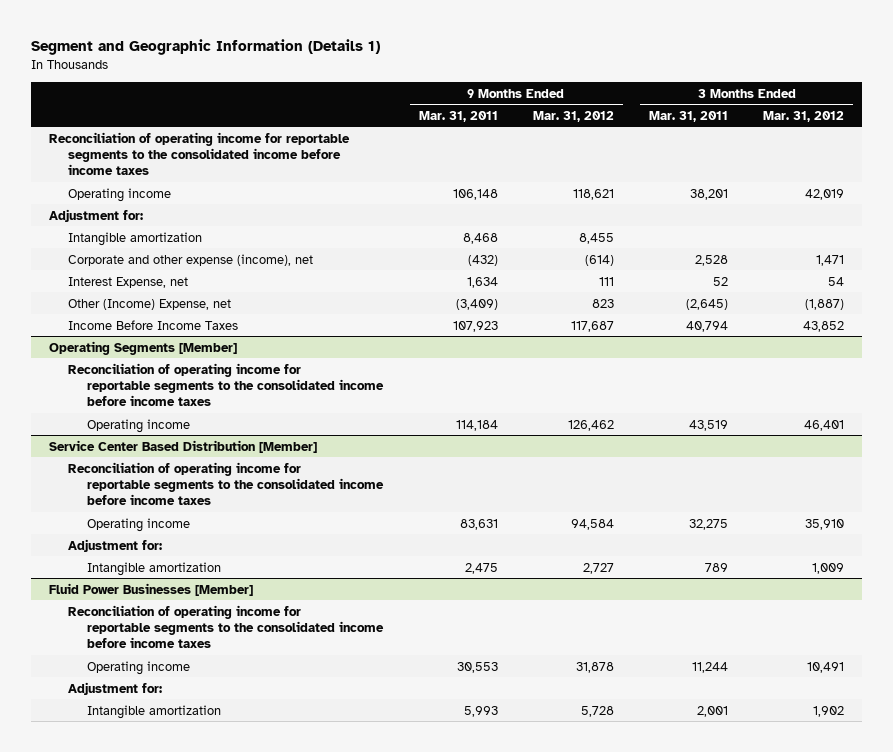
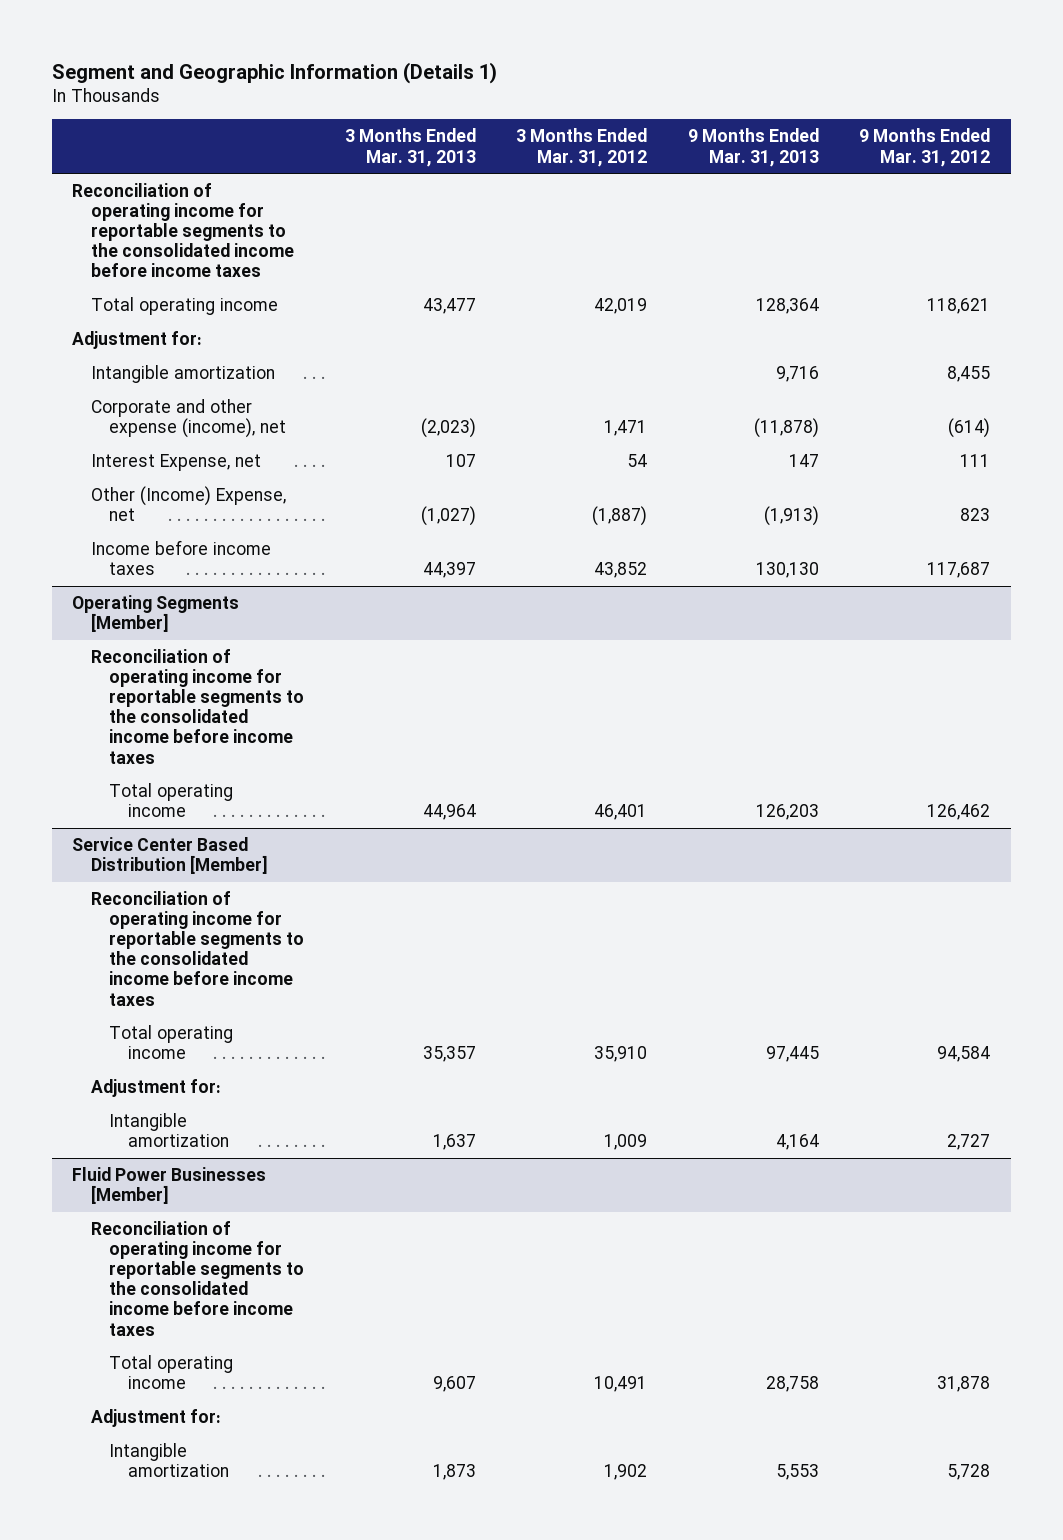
[418,110,498,122] Mar. 31, 2011 -> none
[648,110,728,122] Mar. 31, 2011 -> none
none -> [344,128,476,167] 3 Months Ended Mar. 31, 2013
none -> [687,128,819,167] 9 Months Ended Mar. 31, 2013
[68,187,172,202] Operating income -> [90,296,278,315] Total operating income
[68,319,239,330] Income Before Income Taxes -> [90,539,271,576] Income before income taxes
[87,418,191,433] Operating income -> [109,782,234,818] Total operating income
[87,517,191,532] Operating income -> [109,1024,234,1060] Total operating income
[87,660,191,675] Operating income -> [109,1354,234,1390] Total operating income

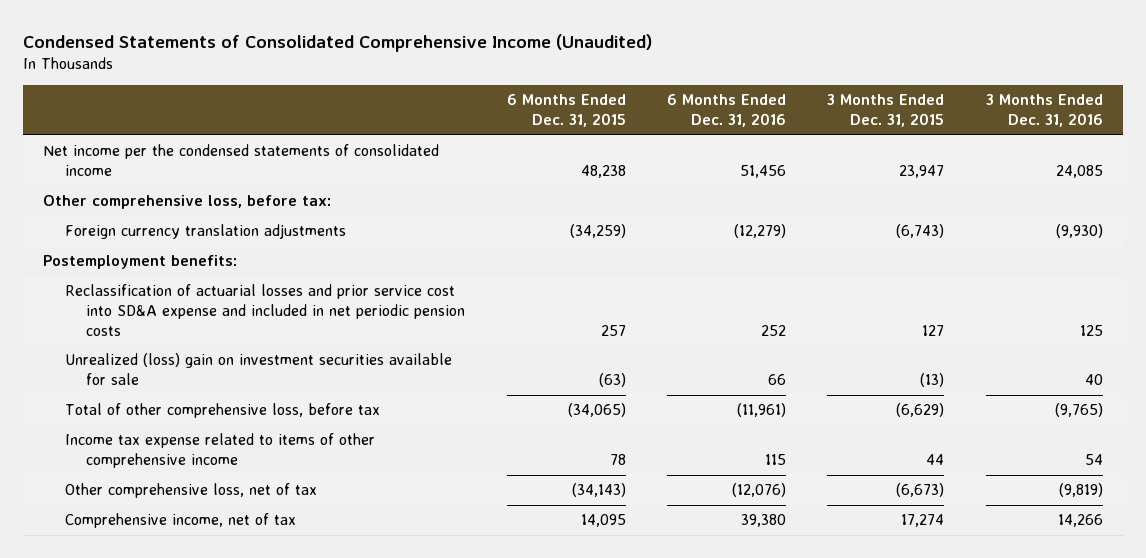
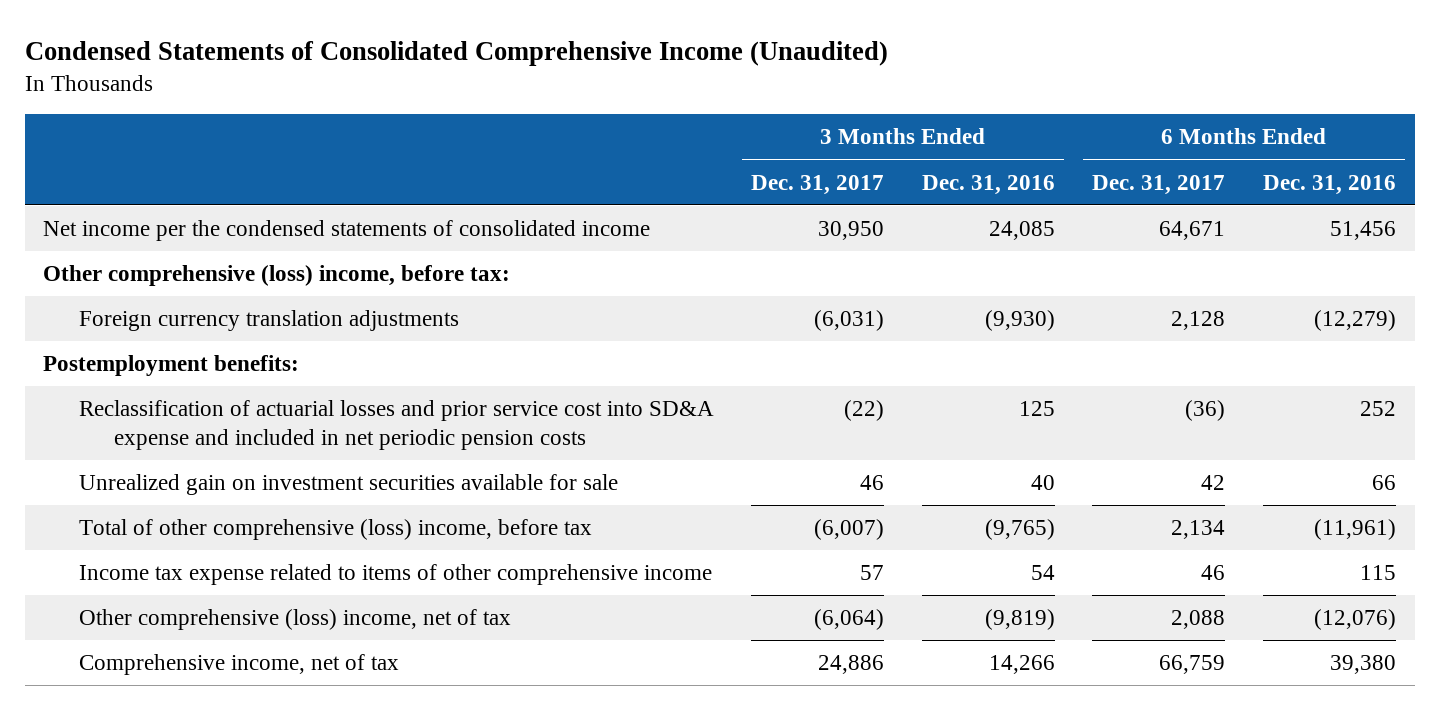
[506,94,626,128] 6 Months Ended Dec. 31, 2015 -> none
[827,94,945,128] 3 Months Ended Dec. 31, 2015 -> none
none -> [751,174,885,195] Dec. 31, 2017
none -> [1092,174,1226,195] Dec. 31, 2017
[43,195,332,210] Other comprehensive loss, before tax: -> [43,265,511,287] Other comprehensive (loss) income, before tax:
[64,353,452,386] Unrealized (loss) gain on investment securities available for sale -> [78,474,618,496] Unrealized gain on investment securities available for sale
[64,403,380,419] Total of other comprehensive loss, before tax -> [78,519,592,541] Total of other comprehensive (loss) income, before tax
[64,483,317,499] Other comprehensive loss, net of tax -> [78,609,511,631] Other comprehensive (loss) income, net of tax

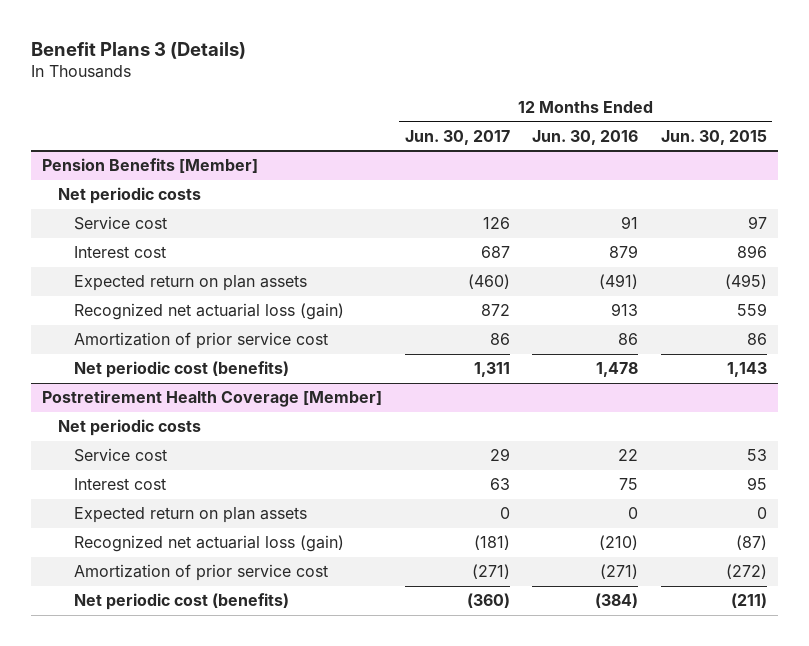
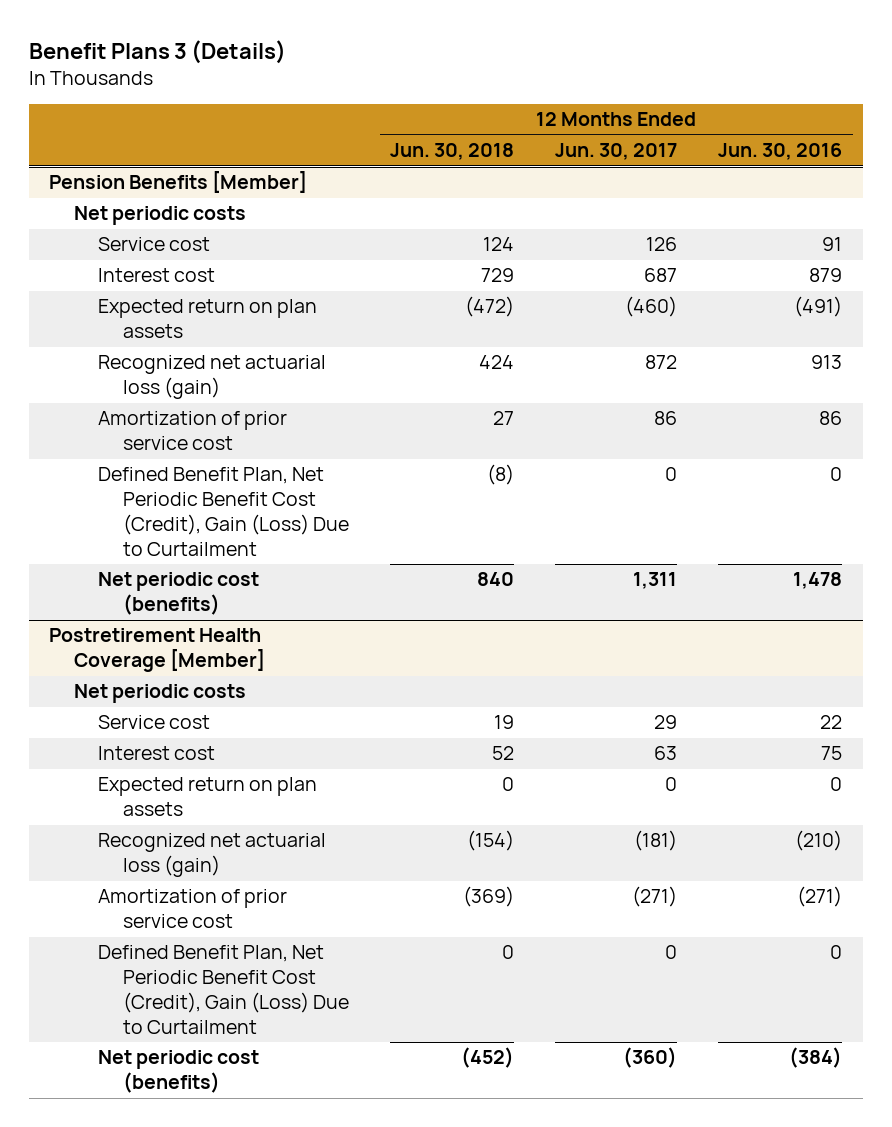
[660,129,767,145] Jun. 30, 2015 -> none
none -> [390,143,515,161] Jun. 30, 2018
none -> [98,467,349,556] Defined Benefit Plan, Net Periodic Benefit Cost (Credit), Gain (Loss) Due to Curtailment
none -> [98,945,349,1034] Defined Benefit Plan, Net Periodic Benefit Cost (Credit), Gain (Loss) Due to Curtailment

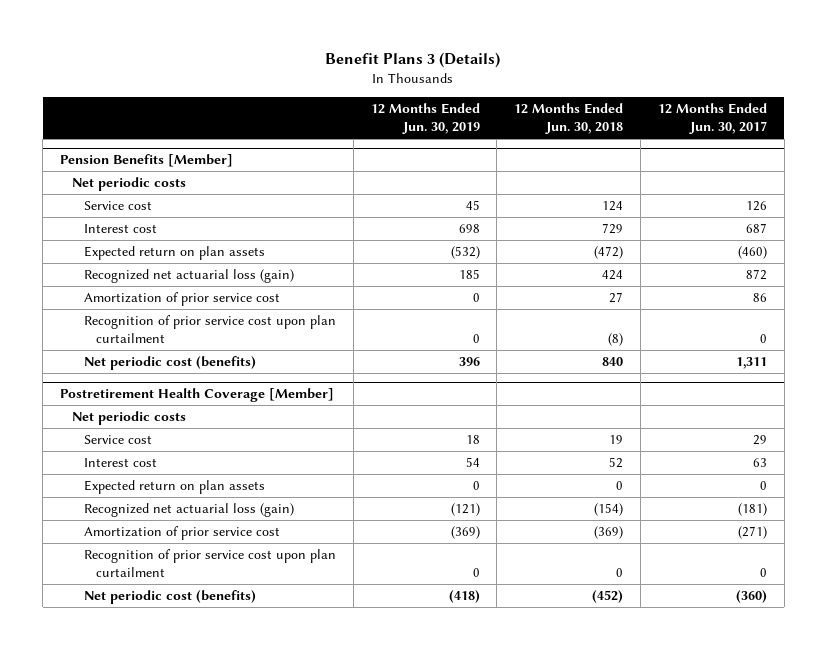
[718,143,843,161] Jun. 30, 2016 -> none
none -> [370,103,480,135] 12 Months Ended Jun. 30, 2019
[98,467,349,556] Defined Benefit Plan, Net Periodic Benefit Cost (Credit), Gain (Loss) Due to Curtailment -> [84,314,337,343] Recognition of prior service cost upon plan curtailment
[98,945,349,1034] Defined Benefit Plan, Net Periodic Benefit Cost (Credit), Gain (Loss) Due to Curtailment -> [84,548,337,577] Recognition of prior service cost upon plan curtailment

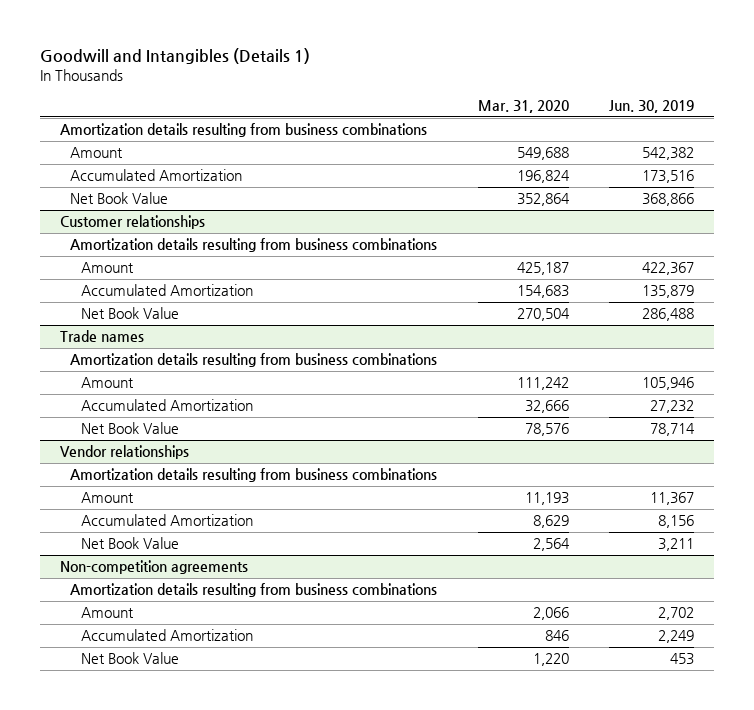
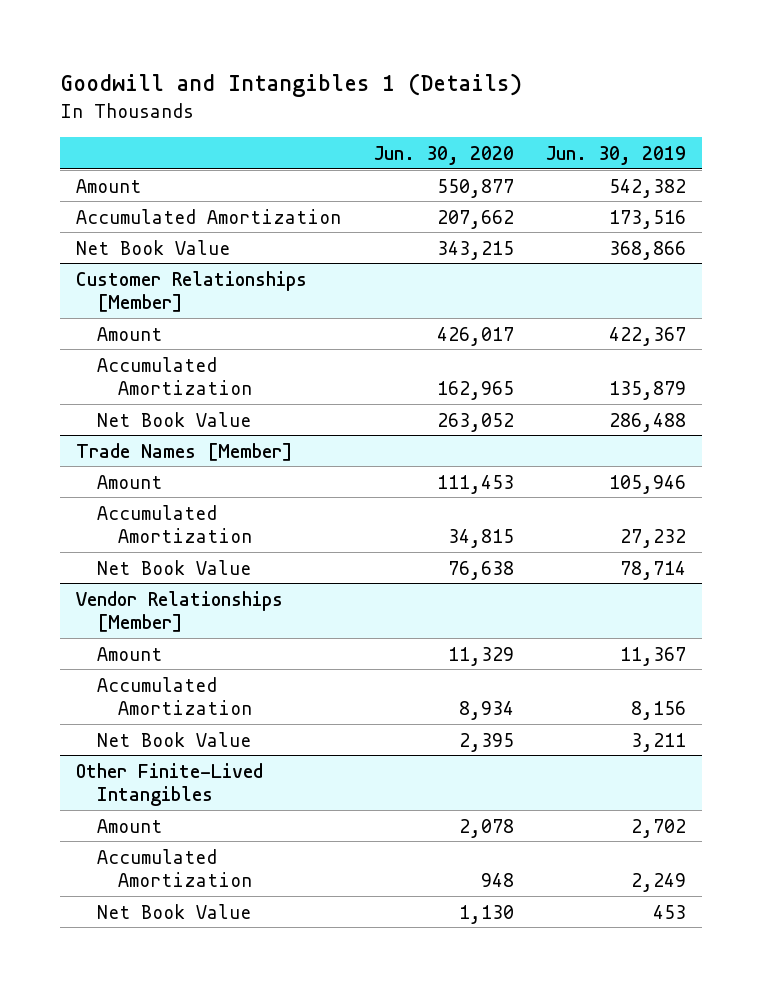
[40,48,311,65] Goodwill and Intangibles (Details 1) -> [60,72,523,97] Goodwill and Intangibles 1 (Details)
[477,99,569,113] Mar. 31, 2020 -> none
none -> [373,145,514,165] Jun. 30, 2020
[60,123,428,138] Amortization details resulting from business combinations -> none
[70,238,438,253] Amortization details resulting from business combinations -> none
[60,215,206,230] Customer relationships -> [76,270,308,313] Customer Relationships [Member]
[70,353,438,368] Amortization details resulting from business combinations -> none
[60,330,145,343] Trade names -> [76,442,294,461] Trade Names [Member]
[70,468,438,483] Amortization details resulting from business combinations -> none
[60,445,190,460] Vendor relationships -> [76,590,284,633] Vendor Relationships [Member]
[70,583,438,598] Amortization details resulting from business combinations -> none
[60,560,249,575] Non-competition agreements -> [76,762,264,807] Other Finite-Lived Intangibles

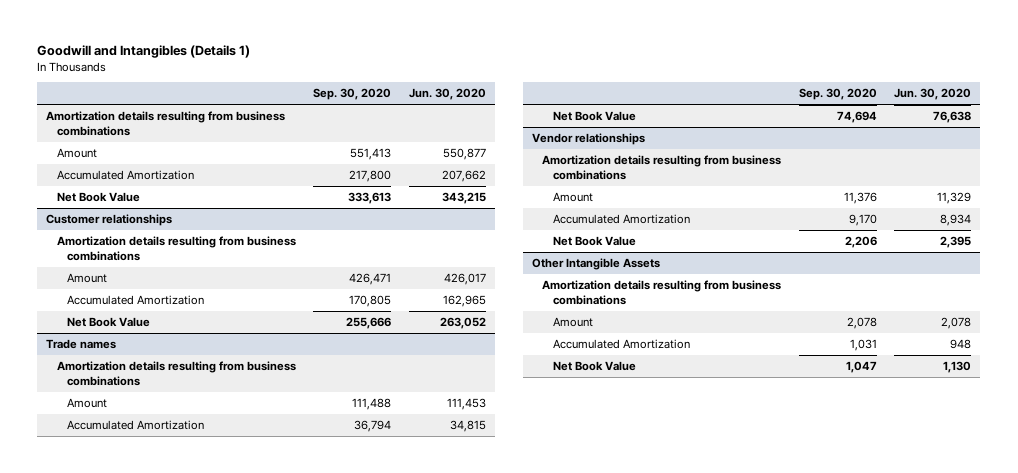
[60,72,523,97] Goodwill and Intangibles 1 (Details) -> [37,45,251,59] Goodwill and Intangibles (Details 1)
[545,145,686,165] Jun. 30, 2019 -> none
none -> [313,88,392,101] Sep. 30, 2020
none -> [46,111,286,136] Amortization details resulting from business combinations
[76,270,308,313] Customer Relationships [Member] -> [46,214,173,227] Customer relationships
none -> [56,236,296,261] Amortization details resulting from business combinations
[76,442,294,461] Trade Names [Member] -> [46,339,117,350] Trade names
none -> [56,361,296,386] Amortization details resulting from business combinations
[76,590,284,633] Vendor Relationships [Member] -> [531,133,645,146] Vendor relationships
none -> [542,155,782,180] Amortization details resulting from business combinations
[76,762,264,807] Other Finite-Lived Intangibles -> [531,258,660,271] Other Intangible Assets
none -> [542,280,782,305] Amortization details resulting from business combinations

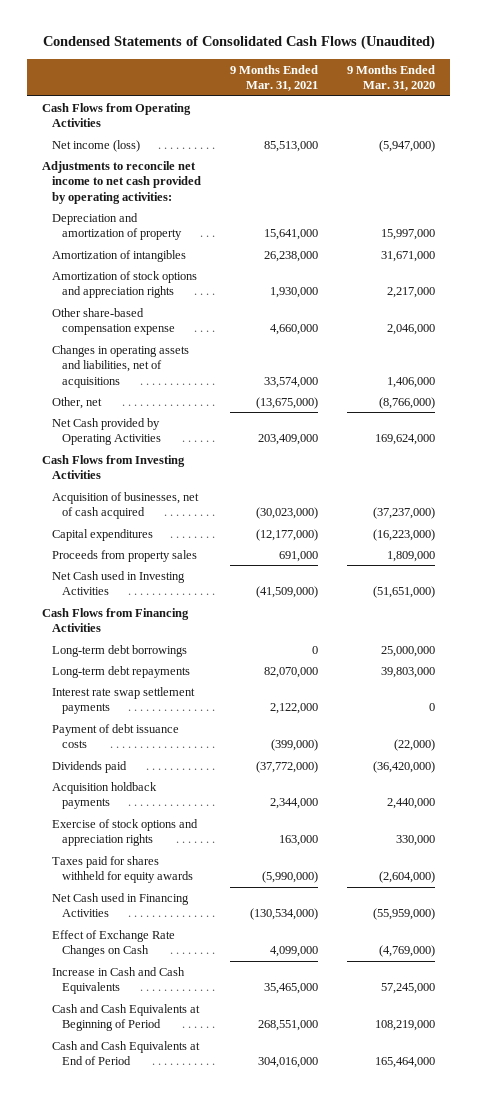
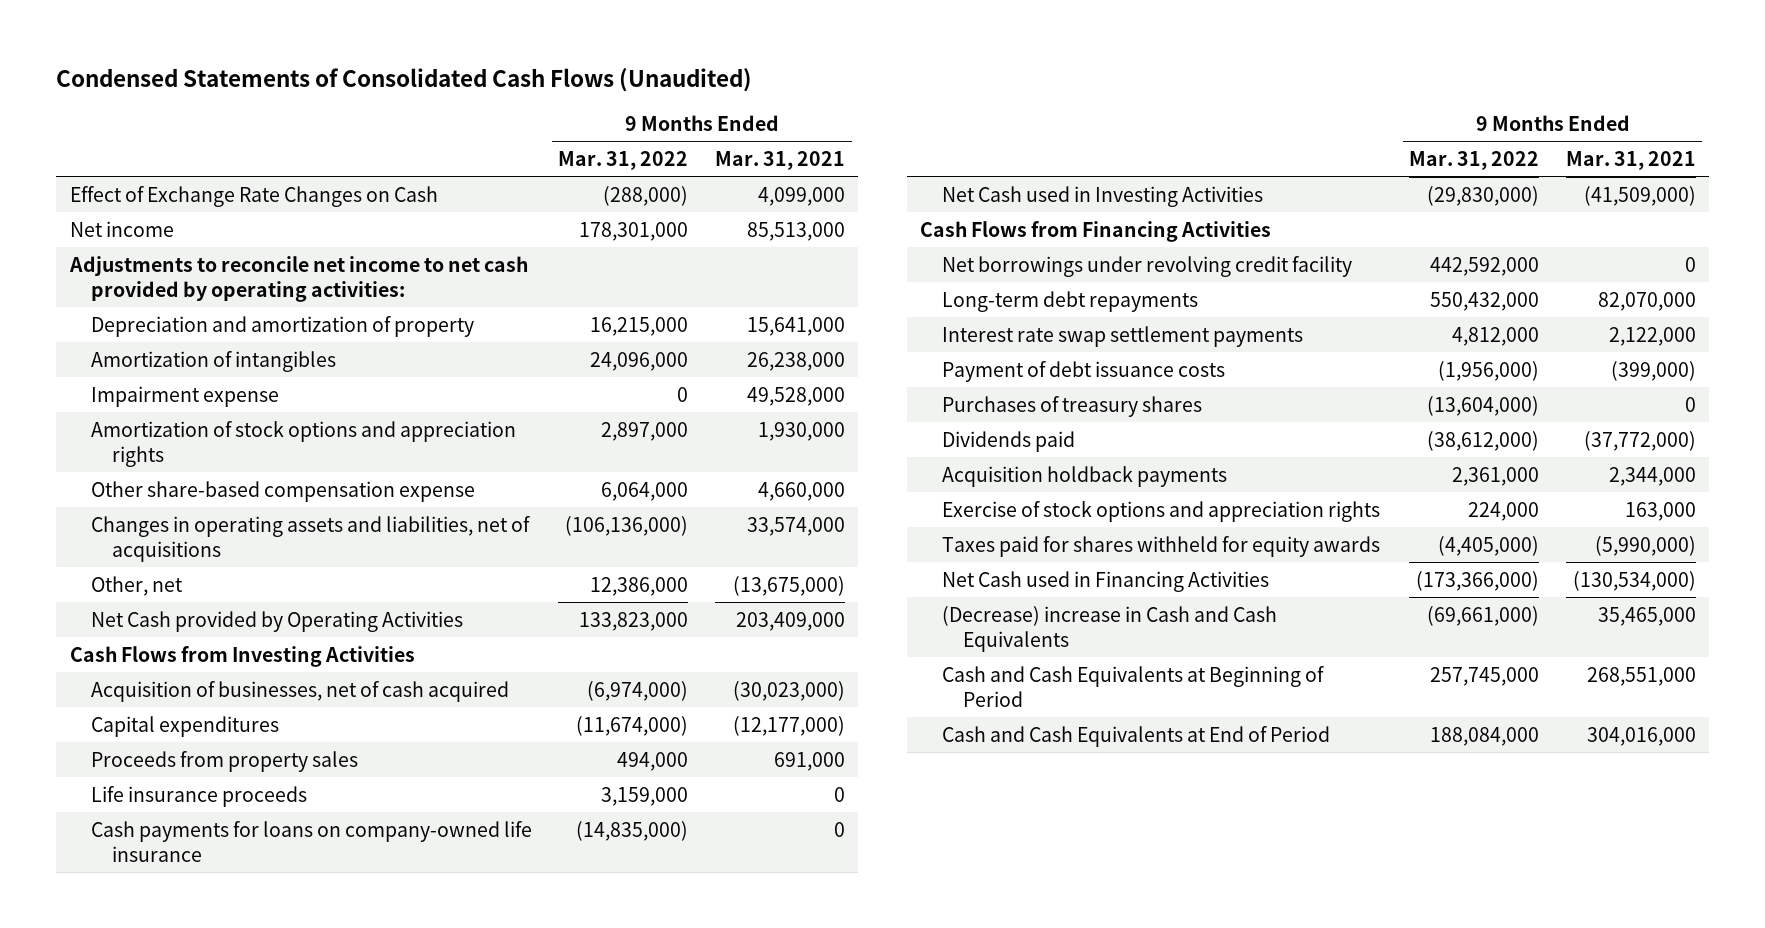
[347,64,436,92] 9 Months Ended Mar. 31, 2020 -> none
none -> [558,151,689,171] Mar. 31, 2022
[41,102,191,128] Cash Flows from Operating Activities -> none
[51,929,175,958] Effect of Exchange Rate Changes on Cash -> [69,185,438,207] Effect of Exchange Rate Changes on Cash
[51,139,140,152] Net income (loss) -> [69,220,174,237] Net income
none -> [90,385,279,407] Impairment expense
none -> [90,785,307,807] Life insurance proceeds
none -> [90,820,532,862] Cash payments for loans on company-owned life insurance
[51,644,187,657] Long-term debt borrowings -> none
none -> [941,255,1352,277] Net borrowings under revolving credit facility
none -> [941,395,1202,417] Purchases of treasury shares
[51,966,185,995] Increase in Cash and Cash Equivalents -> [941,605,1277,652] (Decrease) increase in Cash and Cash Equivalents

